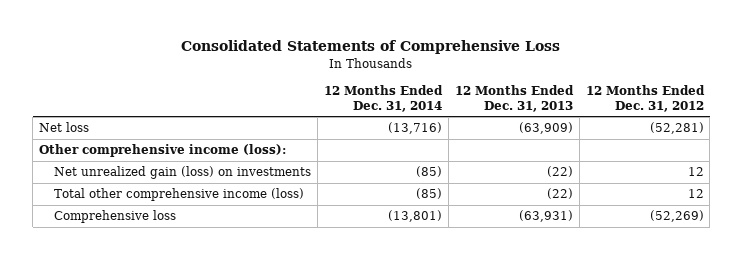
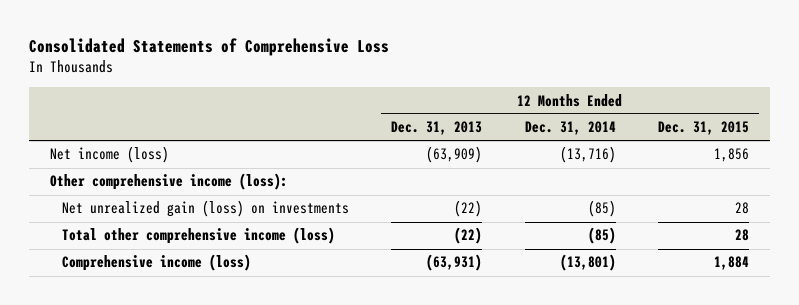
[585,84,705,112] 12 Months Ended Dec. 31, 2012 -> none
none -> [657,121,749,136] Dec. 31, 2015
[39,122,90,133] Net loss -> [50,146,170,164] Net income (loss)
[54,210,177,224] Comprehensive loss -> [62,254,252,272] Comprehensive income (loss)

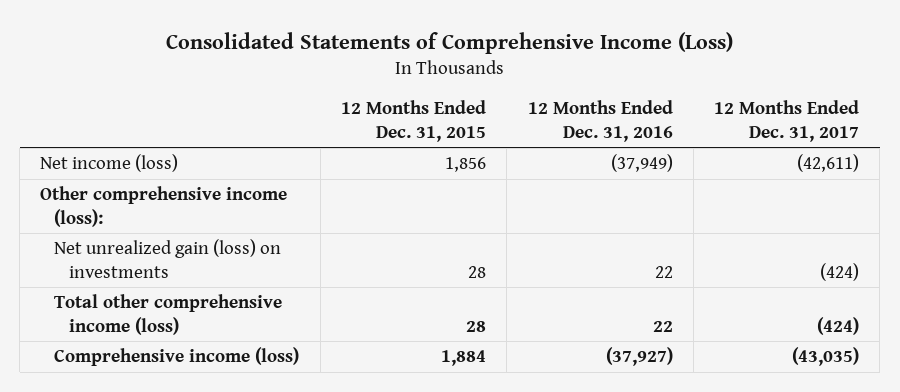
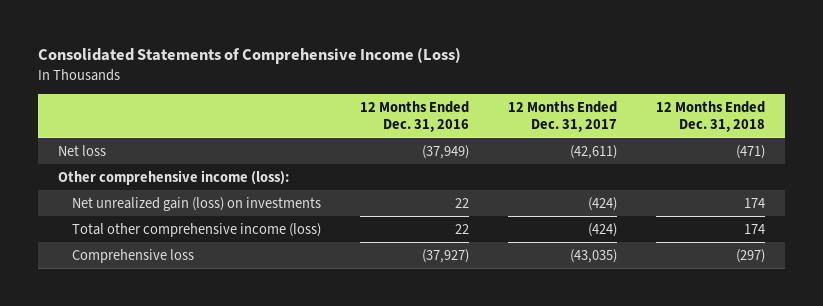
[341,100,487,142] 12 Months Ended Dec. 31, 2015 -> none
none -> [656,100,766,133] 12 Months Ended Dec. 31, 2018
[40,154,179,173] Net income (loss) -> [57,144,106,156] Net loss
[54,347,300,367] Comprehensive income (loss) -> [72,248,195,263] Comprehensive loss

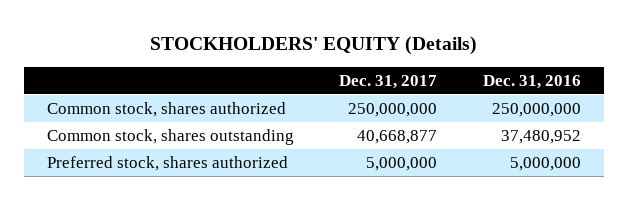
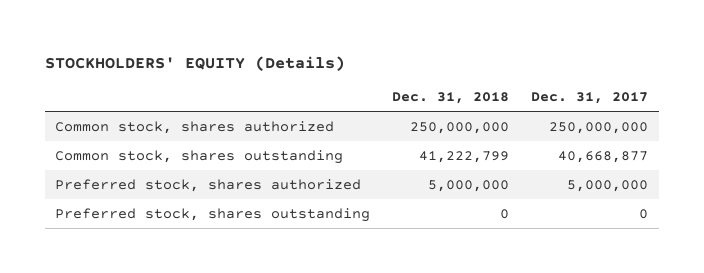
[482,74,581,89] Dec. 31, 2016 -> none
none -> [392,92,510,105] Dec. 31, 2018
none -> [55,207,371,222] Preferred stock, shares outstanding

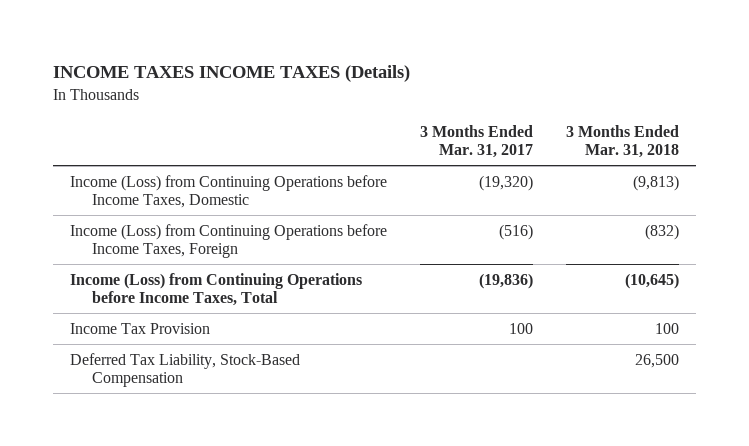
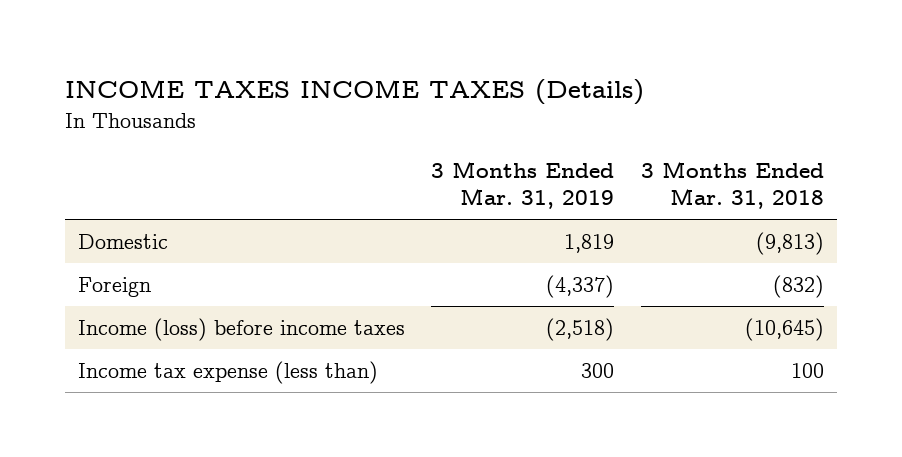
[420,124,534,159] 3 Months Ended Mar. 31, 2017 -> none
none -> [431,161,615,210] 3 Months Ended Mar. 31, 2019
[69,352,300,388] Deferred Tax Liability, Stock-Based Compensation -> none
[69,174,387,209] Income (Loss) from Continuing Operations before Income Taxes, Domestic -> [78,234,169,250] Domestic
[69,223,387,259] Income (Loss) from Continuing Operations before Income Taxes, Foreign -> [78,277,152,298] Foreign
[69,272,362,307] Income (Loss) from Continuing Operations before Income Taxes, Total -> [78,318,406,342] Income (loss) before income taxes
[69,322,210,334] Income Tax Provision -> [78,361,379,385] Income tax expense (less than)

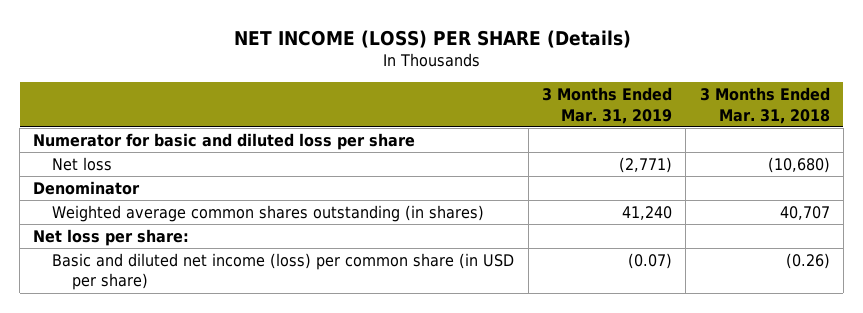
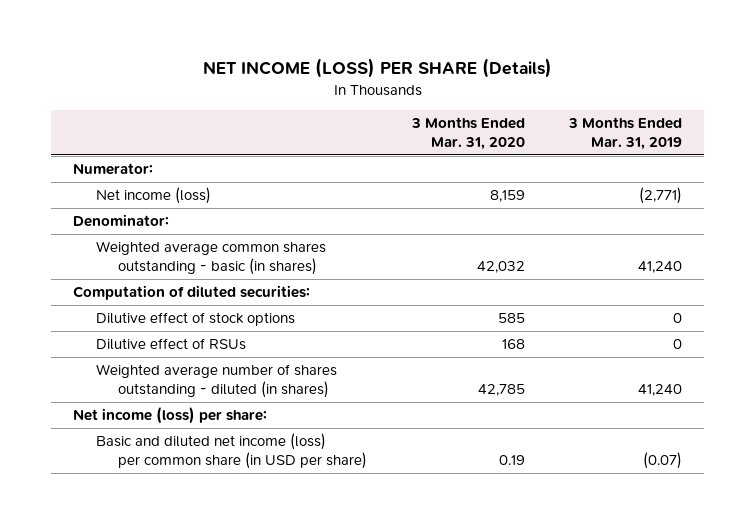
[699,87,830,124] 3 Months Ended Mar. 31, 2018 -> none
none -> [410,117,525,150] 3 Months Ended Mar. 31, 2020
[33,133,416,151] Numerator for basic and diluted loss per share -> [73,163,154,176] Numerator:
[52,157,113,172] Net loss -> [95,187,211,205] Net income (loss)
[33,181,141,196] Denominator -> [73,214,170,228] Denominator:
[52,205,485,223] Weighted average common shares outstanding (in shares) -> [95,241,326,275] Weighted average common shares outstanding - basic (in shares)
none -> [73,285,311,301] Computation of diluted securities:
none -> [95,312,295,327] Dilutive effect of stock options
none -> [95,338,246,351] Dilutive effect of RSUs
none -> [95,364,337,398] Weighted average number of shares outstanding - diluted (in shares)
[33,229,190,247] Net loss per share: -> [73,407,268,425] Net income (loss) per share:

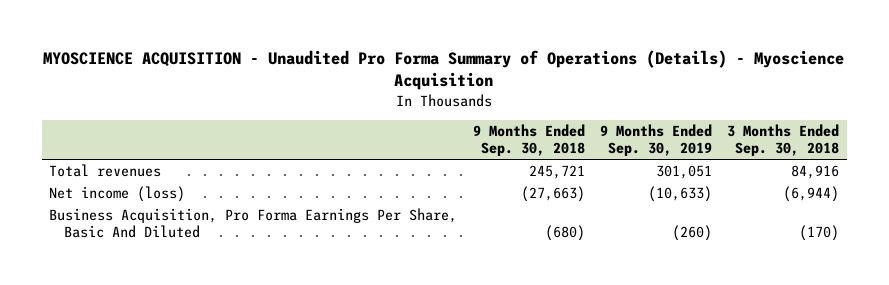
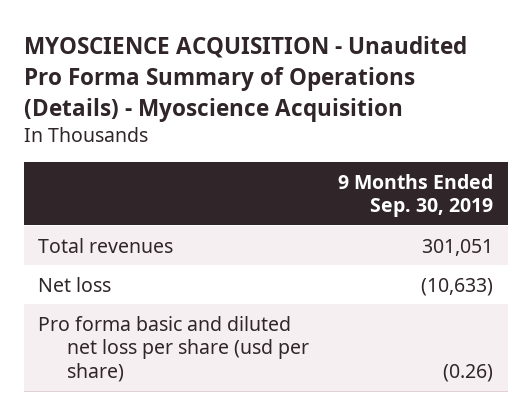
[472,124,585,157] 9 Months Ended Sep. 30, 2018 -> none
[727,124,840,157] 3 Months Ended Sep. 30, 2018 -> none
[49,186,186,203] Net income (loss) -> [38,276,112,292] Net loss
[49,208,458,239] Business Acquisition, Pro Forma Earnings Per Share, Basic And Diluted -> [38,315,309,383] Pro forma basic and diluted net loss per share (usd per share)
[671,225,712,242] (260) -> [443,364,494,383] (0.26)

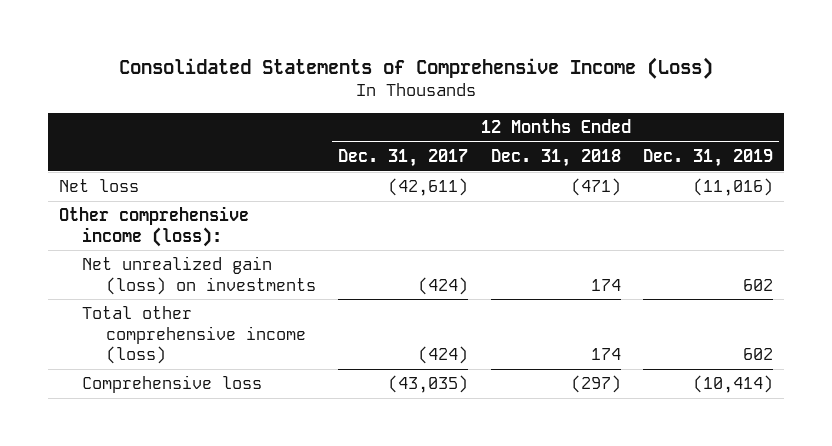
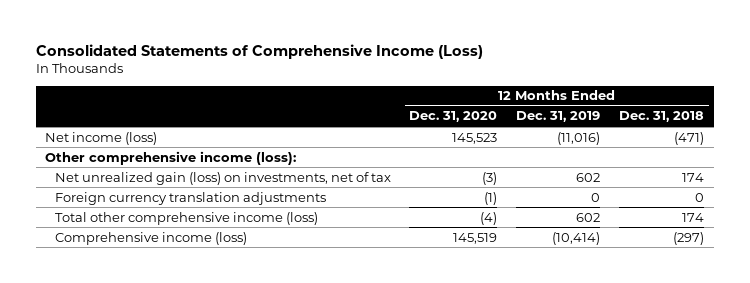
[338,149,469,168] Dec. 31, 2017 -> none
none -> [409,111,498,123] Dec. 31, 2020
[59,179,140,193] Net loss -> [45,131,158,145] Net income (loss)
[82,256,316,295] Net unrealized gain (loss) on investments -> [54,171,391,185] Net unrealized gain (loss) on investments, net of tax
none -> [54,191,326,205] Foreign currency translation adjustments
[82,375,263,394] Comprehensive loss -> [54,231,247,245] Comprehensive income (loss)

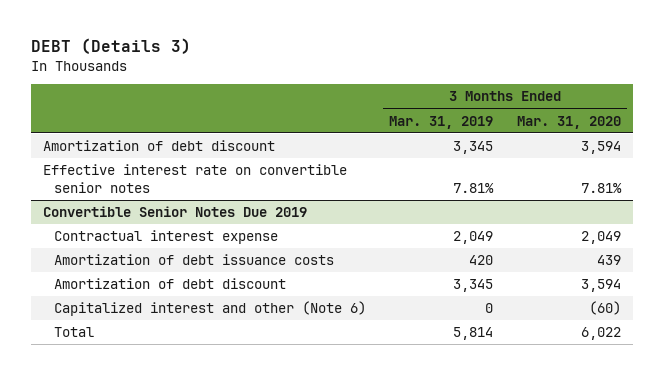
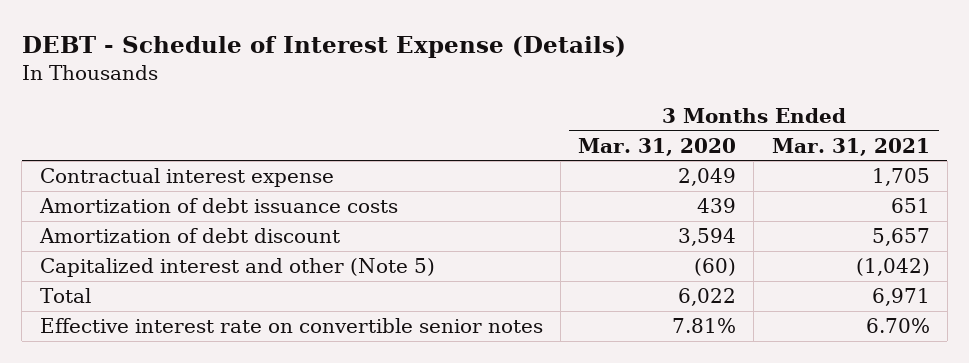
[30,37,191,54] DEBT (Details 3) -> [21,36,626,59] DEBT - Schedule of Interest Expense (Details)
[389,115,494,129] Mar. 31, 2019 -> none
none -> [771,137,930,156] Mar. 31, 2021
[42,140,275,152] Amortization of debt discount -> none
[42,206,307,218] Convertible Senior Notes Due 2019 -> none
[53,301,366,317] Capitalized interest and other (Note 6) -> [39,258,435,278] Capitalized interest and other (Note 5)
[42,164,347,193] Effective interest rate on convertible senior notes -> [39,318,543,334] Effective interest rate on convertible senior notes

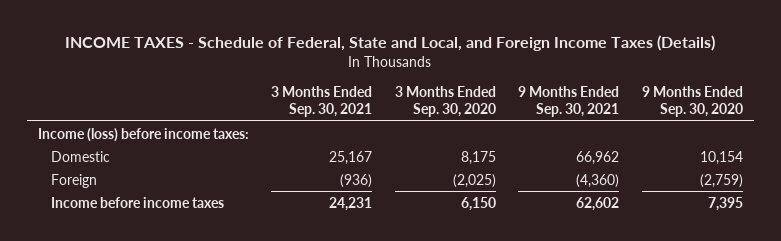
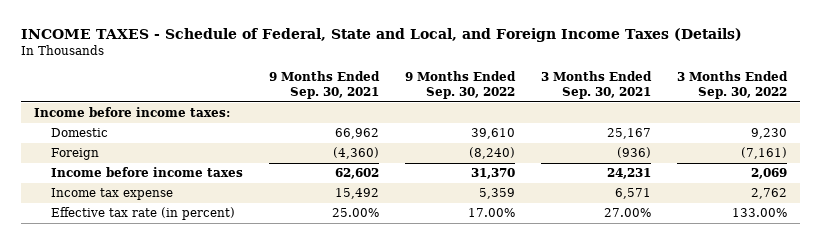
[394,86,496,118] 3 Months Ended Sep. 30, 2020 -> none
[641,86,743,118] 9 Months Ended Sep. 30, 2020 -> none
none -> [404,71,516,99] 9 Months Ended Sep. 30, 2022
none -> [676,71,788,99] 3 Months Ended Sep. 30, 2022
[38,127,250,142] Income (loss) before income taxes: -> [34,107,231,118] Income before income taxes:
none -> [51,188,174,201] Income tax expense
none -> [51,207,236,221] Effective tax rate (in percent)

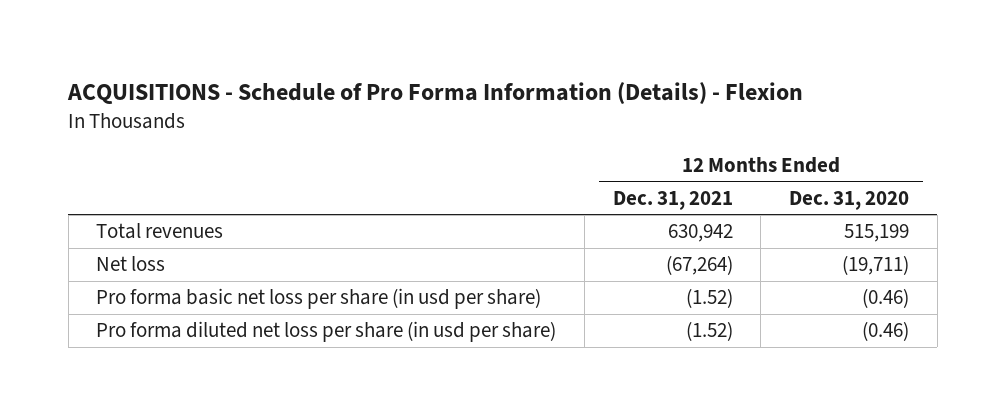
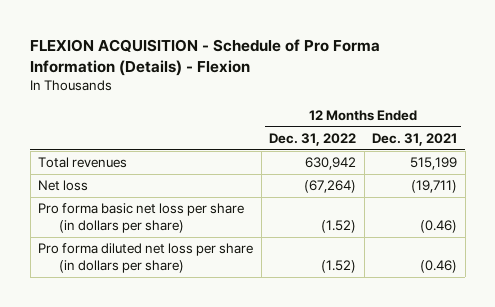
[67,82,804,105] ACQUISITIONS - Schedule of Pro Forma Information (Details) - Flexion -> [30,38,381,76] FLEXION ACQUISITION - Schedule of Pro Forma Information (Details) - Flexion
[789,191,910,211] Dec. 31, 2020 -> none
none -> [269,132,357,146] Dec. 31, 2022
[667,224,733,243] 630,942 -> [410,157,458,171] 515,199
[665,255,733,276] (67,264) -> [411,180,458,194] (19,711)
[96,288,542,310] Pro forma basic net loss per share (in usd per share) -> [38,203,245,234] Pro forma basic net loss per share (in dollars per share)
[685,288,733,309] (1.52) -> [420,220,458,234] (0.46)
[96,321,557,343] Pro forma diluted net loss per share (in usd per share) -> [38,243,254,274] Pro forma diluted net loss per share (in dollars per share)
[685,321,733,342] (1.52) -> [420,260,458,274] (0.46)

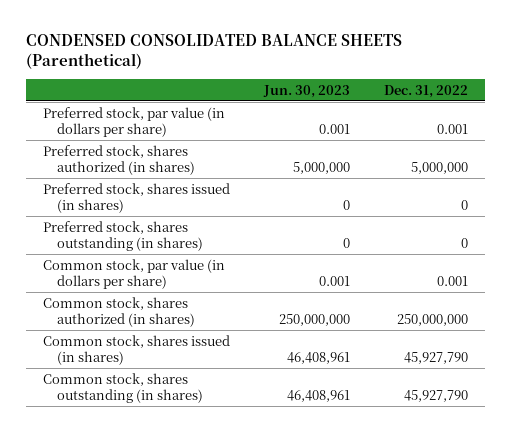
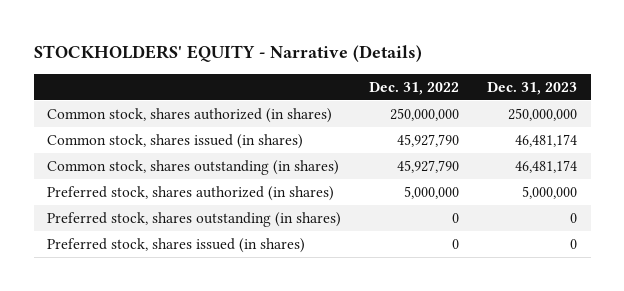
[26,34,403,70] CONDENSED CONSOLIDATED BALANCE SHEETS (Parenthetical) -> [33,44,422,62] STOCKHOLDERS' EQUITY - Narrative (Details)
[263,84,351,98] Jun. 30, 2023 -> none
none -> [486,81,577,95] Dec. 31, 2023
[43,106,226,137] Preferred stock, par value (in dollars per share) -> none
[43,258,226,289] Common stock, par value (in dollars per share) -> none
[43,144,195,175] Preferred stock, shares authorized (in shares) -> [47,186,335,202] Preferred stock, shares authorized (in shares)
[43,220,203,251] Preferred stock, shares outstanding (in shares) -> [47,212,342,228] Preferred stock, shares outstanding (in shares)
[43,182,231,213] Preferred stock, shares issued (in shares) -> [47,238,306,254] Preferred stock, shares issued (in shares)

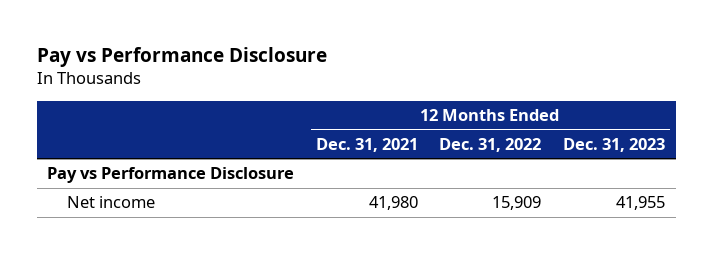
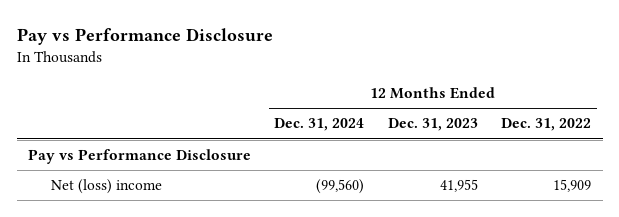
[315,137,418,152] Dec. 31, 2021 -> none
none -> [274,118,365,132] Dec. 31, 2024
[67,196,156,209] Net income -> [50,179,162,195] Net (loss) income

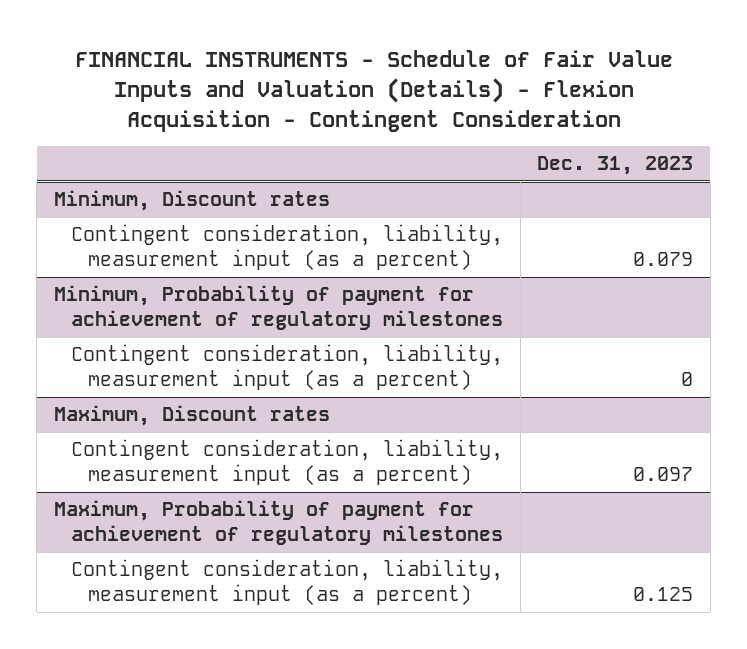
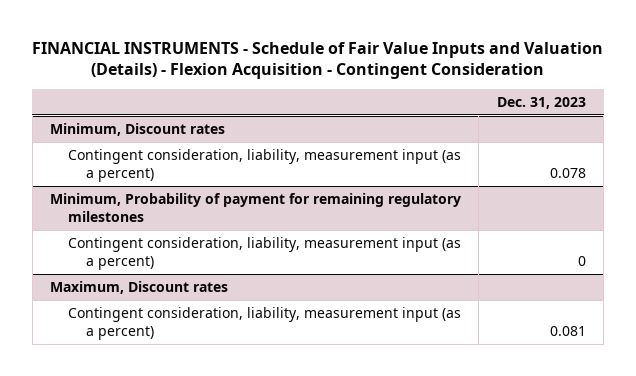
[633,252,694,267] 0.079 -> [549,167,586,178] 0.078
[53,285,504,331] Minimum, Probability of payment for achievement of regulatory milestones -> [50,192,462,222] Minimum, Probability of payment for remaining regulatory milestones
[53,500,504,546] Maximum, Probability of payment for achievement of regulatory milestones -> none
[71,559,504,606] Contingent consideration, liability, measurement input (as a percent) -> none
[633,467,694,482] 0.097 -> [549,325,586,336] 0.081

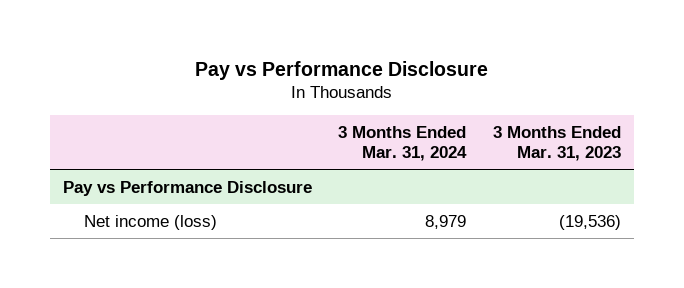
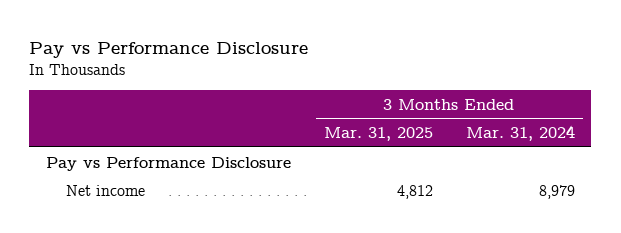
[492,125,621,162] 3 Months Ended Mar. 31, 2023 -> none
none -> [323,127,433,142] Mar. 31, 2025
[84,214,218,230] Net income (loss) -> [65,184,145,196] Net income

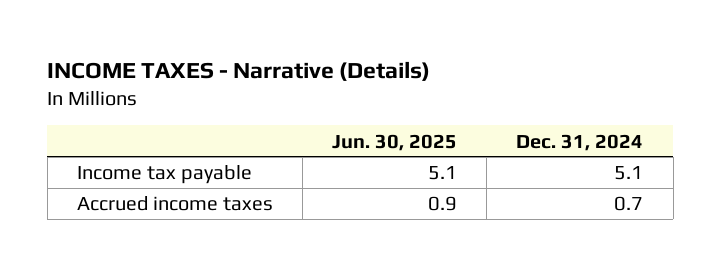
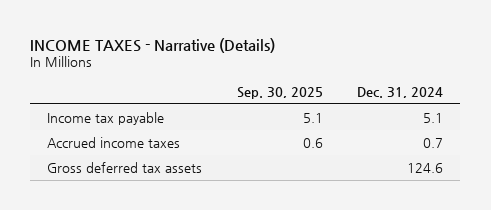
[332,133,458,151] Jun. 30, 2025 -> none
none -> [236,86,323,99] Sep. 30, 2025
none -> [47,161,203,173] Gross deferred tax assets

